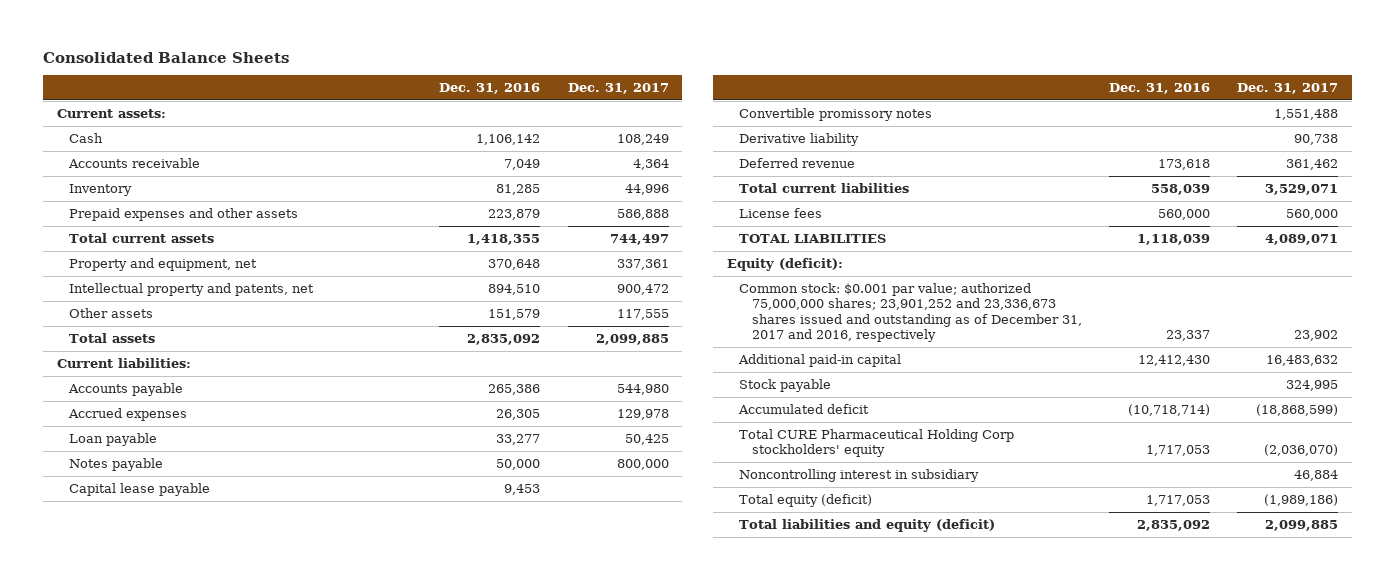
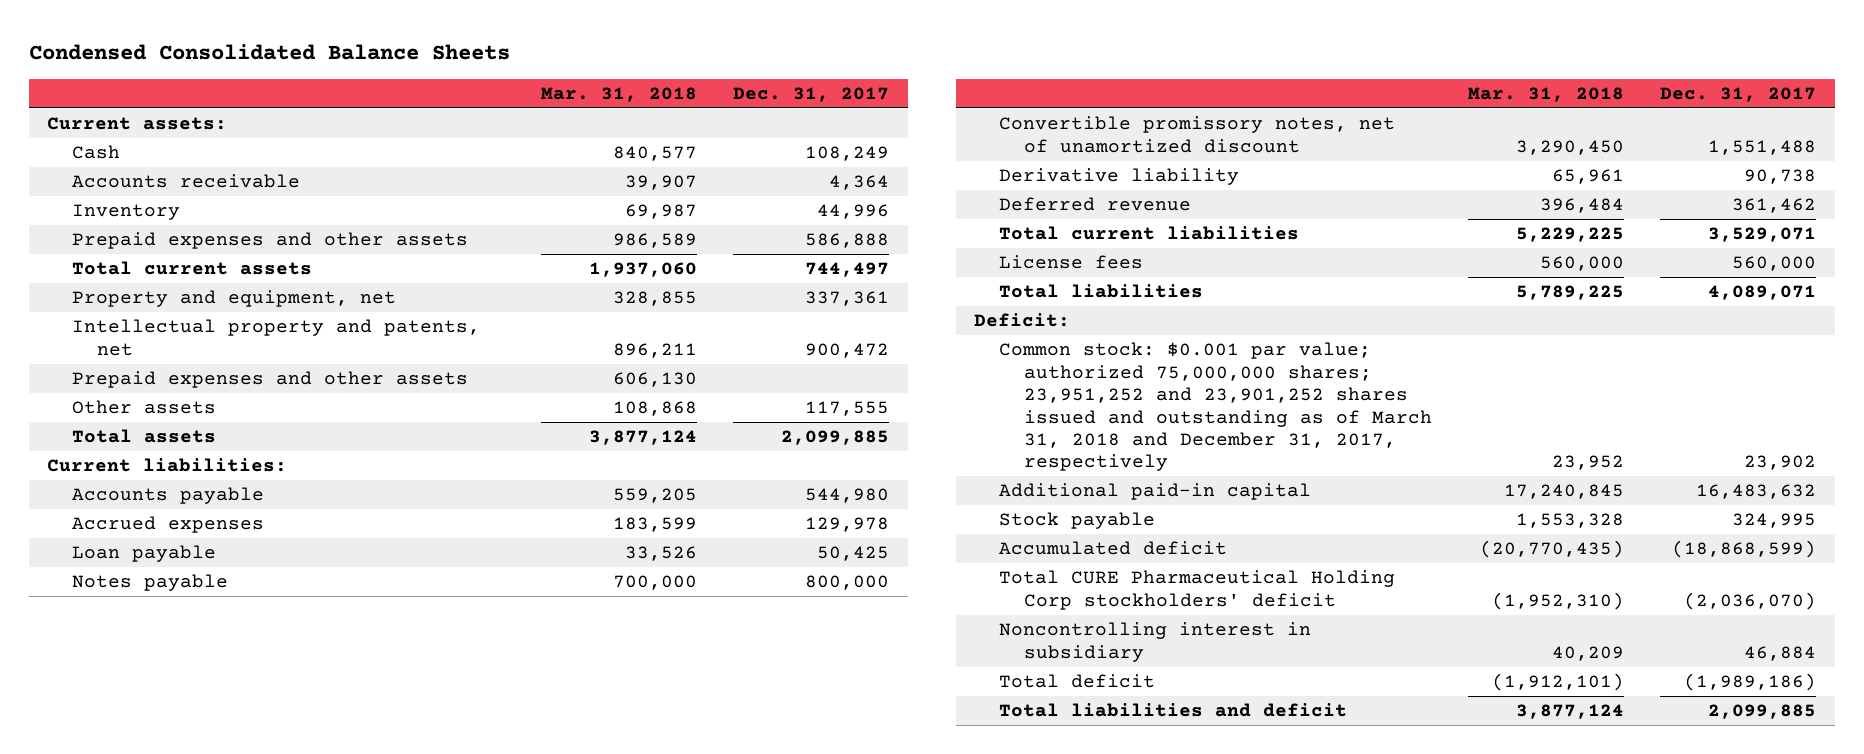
[43,51,290,63] Consolidated Balance Sheets -> [29,44,511,61] Condensed Consolidated Balance Sheets
[439,83,541,95] Dec. 31, 2016 -> none
none -> [541,87,698,103] Mar. 31, 2018
none -> [72,371,469,389] Prepaid expenses and other assets
[69,482,211,496] Capital lease payable -> none
[739,107,933,121] Convertible promissory notes -> [999,116,1396,153] Convertible promissory notes, net of unamortized discount
[739,233,887,243] TOTAL LIABILITIES -> [999,284,1204,299] Total liabilities
[726,257,843,271] Equity (deficit): -> [974,313,1071,328] Deficit:
[739,282,1082,343] Common stock: $0.001 par value; authorized 75,000,000 shares; 23,901,252 and 23,336,673 shares issued and outstanding as of December 31, 2017 and 2016, respectively -> [999,342,1433,472] Common stock: $0.001 par value; authorized 75,000,000 shares; 23,951,252 and 23,901,252 shares issued and outstanding as of March 31, 2018 and December 31, 2017, respectively
[739,428,1015,458] Total CURE Pharmaceutical Holding Corp stockholders' equity -> [999,570,1396,610] Total CURE Pharmaceutical Holding Corp stockholders' deficit
[739,493,873,507] Total equity (deficit) -> [999,674,1156,689] Total deficit
[739,518,996,532] Total liabilities and equity (deficit) -> [999,703,1348,718] Total liabilities and deficit

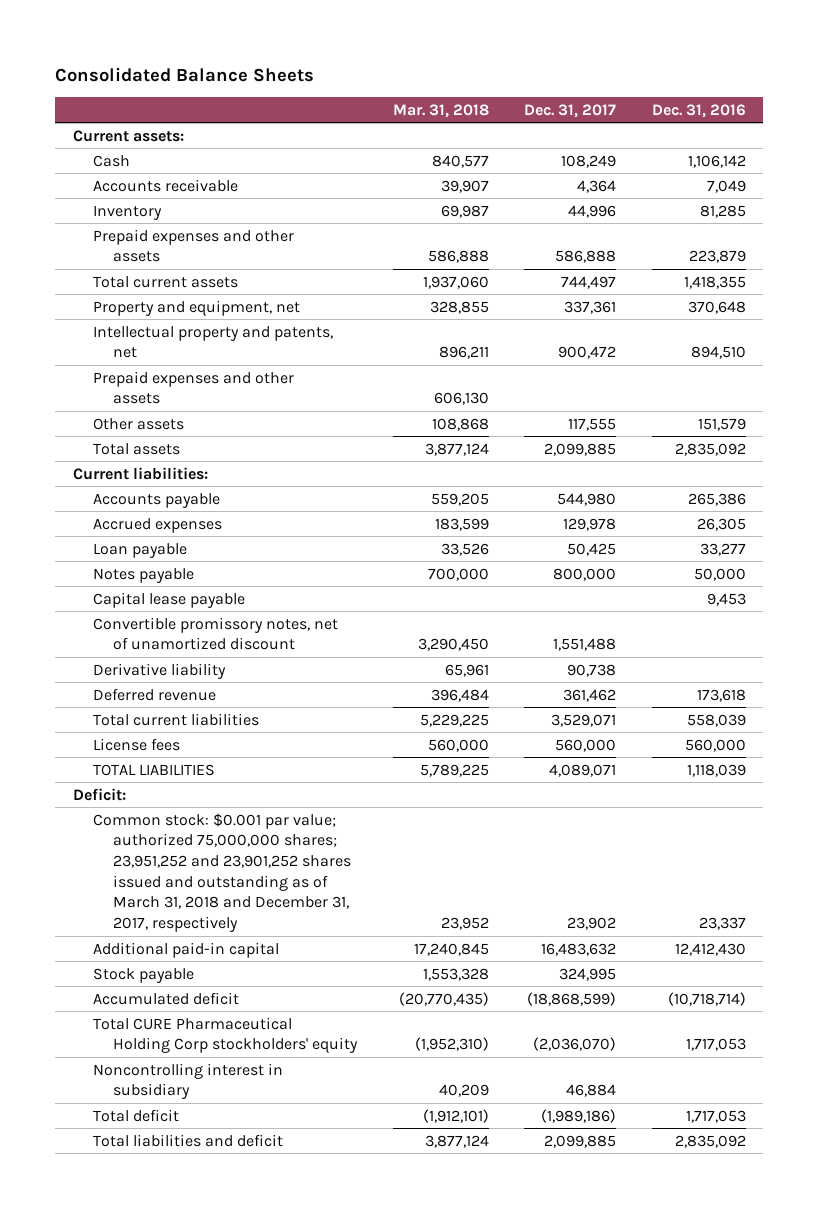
[29,44,511,61] Condensed Consolidated Balance Sheets -> [55,66,315,82] Consolidated Balance Sheets
none -> [651,103,746,118] Dec. 31, 2016
[613,233,698,249] 986,589 -> [427,250,489,264] 586,888
none -> [93,591,246,608] Capital lease payable
[999,284,1204,299] Total liabilities -> [93,763,216,776] TOTAL LIABILITIES
[999,570,1396,610] Total CURE Pharmaceutical Holding Corp stockholders' deficit -> [93,1016,359,1054] Total CURE Pharmaceutical Holding Corp stockholders' equity

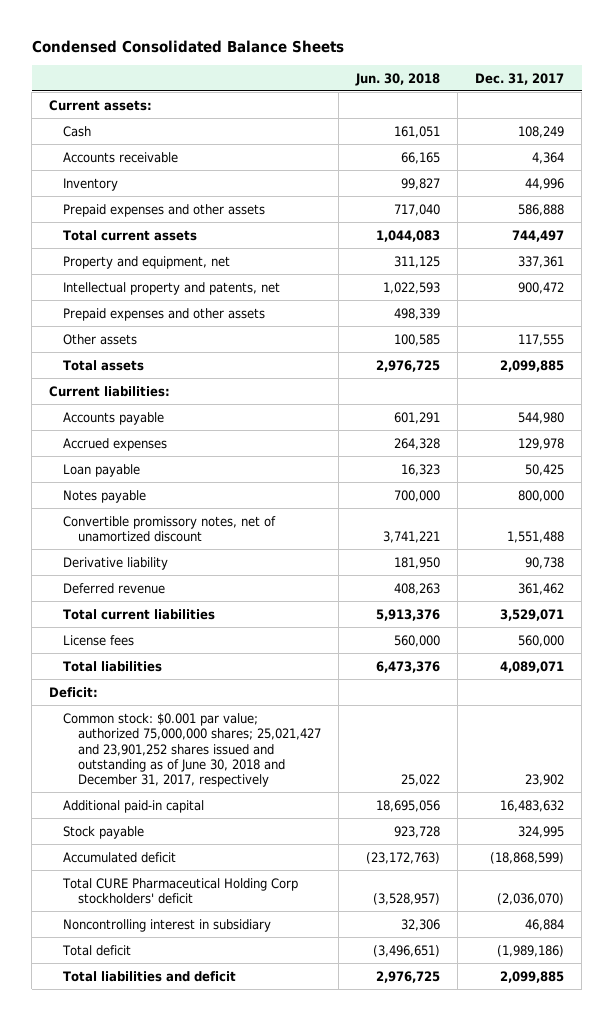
[55,66,315,82] Consolidated Balance Sheets -> [31,39,344,53] Condensed Consolidated Balance Sheets
[392,103,489,118] Mar. 31, 2018 -> none
[651,103,746,118] Dec. 31, 2016 -> none
none -> [354,72,440,86] Jun. 30, 2018
[93,591,246,608] Capital lease payable -> none
[93,763,216,776] TOTAL LIABILITIES -> [63,660,163,672] Total liabilities
[93,812,352,933] Common stock: $0.001 par value; authorized 75,000,000 shares; 23,951,252 and 23,901,252 shares issued and outstanding as of March 31, 2018 and December 31, 2017, respectively -> [63,712,321,788] Common stock: $0.001 par value; authorized 75,000,000 shares; 25,021,427 and 23,901,252 shares issued and outstanding as of June 30, 2018 and December 31, 2017, respectively
[93,1016,359,1054] Total CURE Pharmaceutical Holding Corp stockholders' equity -> [62,877,299,905] Total CURE Pharmaceutical Holding Corp stockholders' deficit

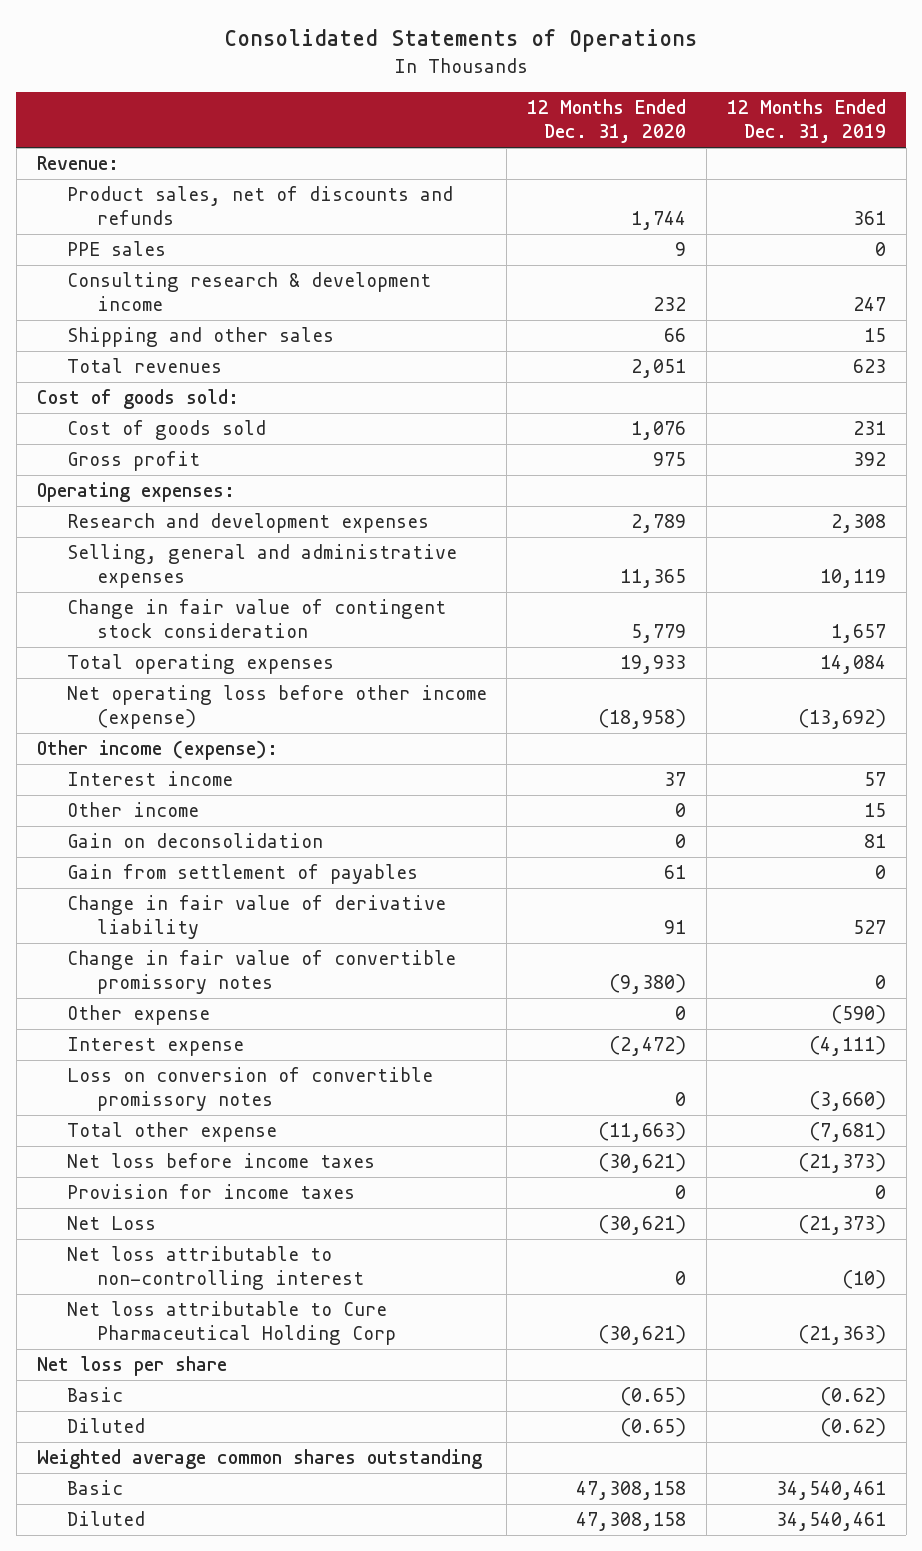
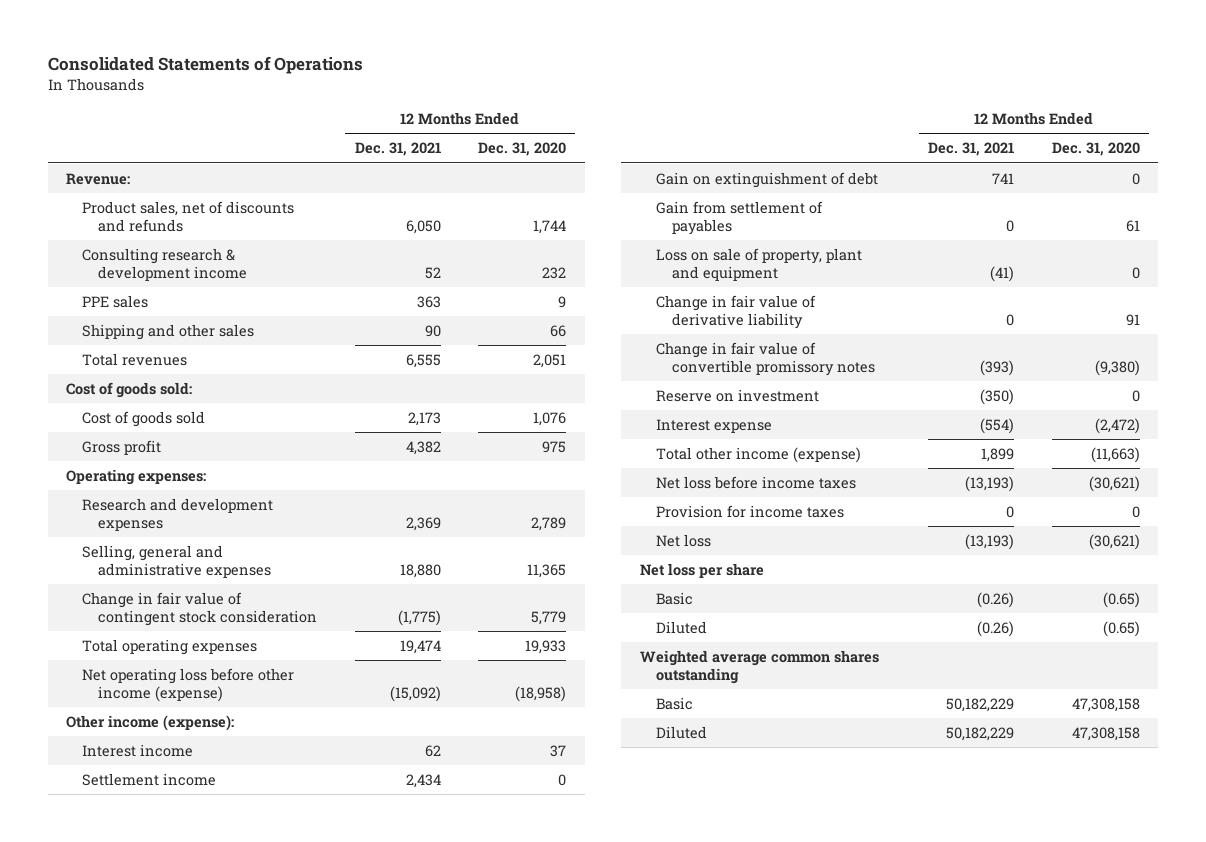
[726,99,886,144] 12 Months Ended Dec. 31, 2019 -> none
none -> [354,142,441,157] Dec. 31, 2021
[66,241,166,257] PPE sales -> [82,294,149,308] PPE sales
[66,802,199,818] Other income -> none
[66,833,323,849] Gain on deconsolidation -> none
none -> [82,772,217,786] Settlement income
none -> [655,171,878,188] Gain on extinguishment of debt
none -> [655,247,862,281] Loss on sale of property, plant and equipment
[66,1005,210,1026] Other expense -> none
none -> [655,388,819,402] Reserve on investment
[66,1067,433,1112] Loss on conversion of convertible promissory notes -> none
[66,1122,277,1143] Total other expense -> [655,446,861,463] Total other income (expense)
[66,1246,364,1291] Net loss attributable to non-controlling interest -> none
[66,1301,396,1346] Net loss attributable to Cure Pharmaceutical Holding Corp -> none
[66,1216,156,1231] Net Loss -> [655,533,711,547] Net loss

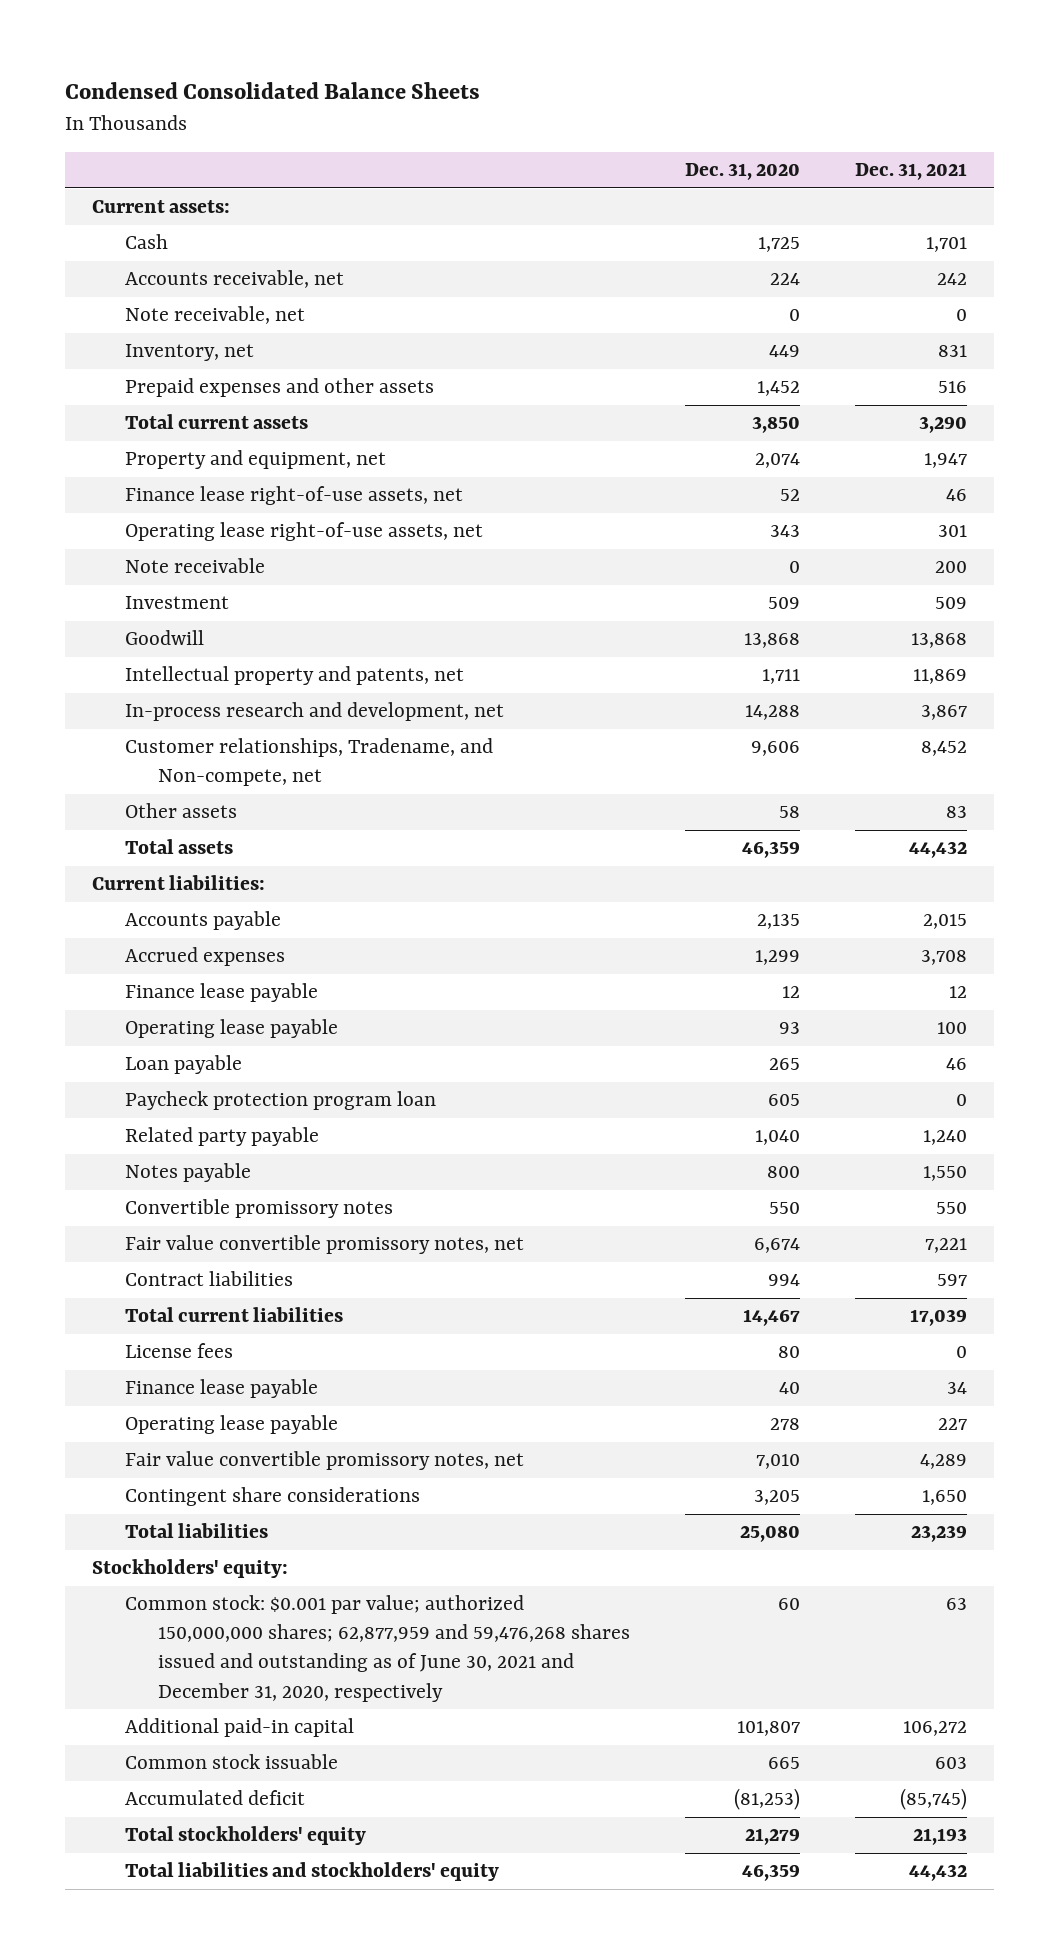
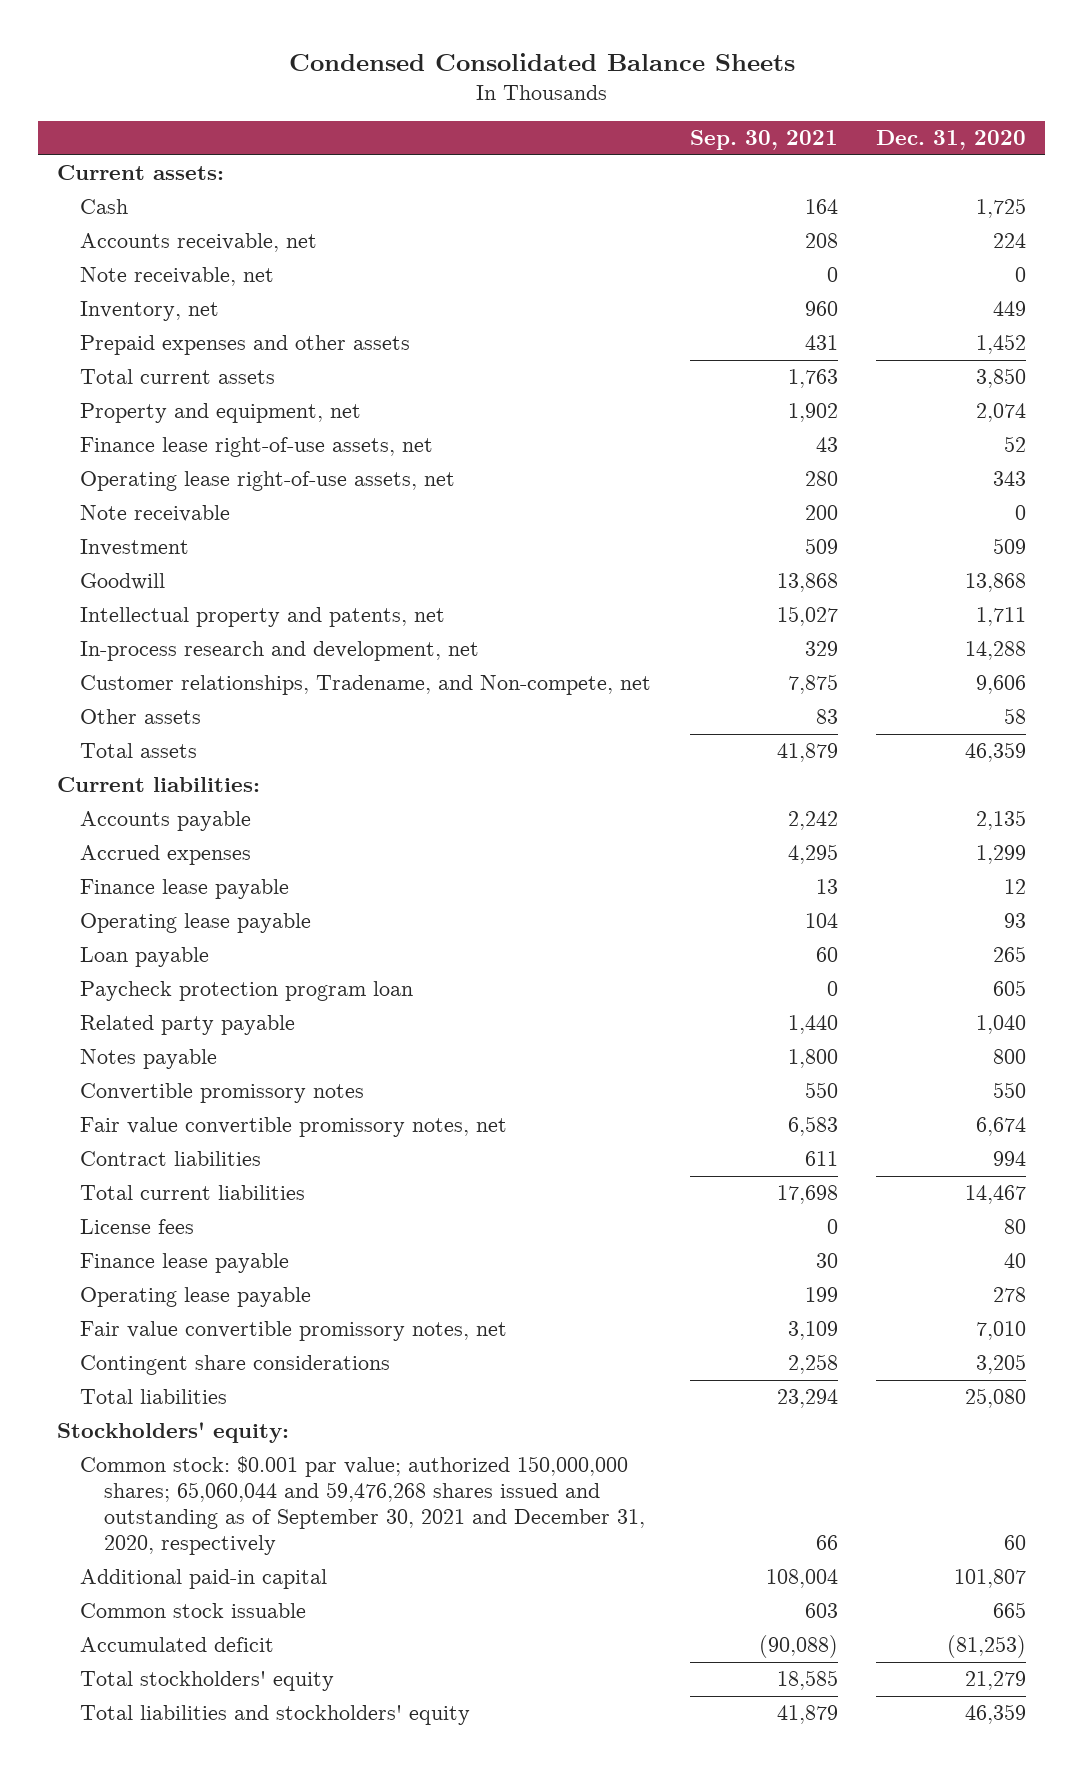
[855,163,968,181] Dec. 31, 2021 -> none
none -> [689,130,838,151] Sep. 30, 2021
[125,1595,631,1702] Common stock: $0.001 par value; authorized 150,000,000 shares; 62,877,959 and 59,476,268 shares issued and outstanding as of June 30, 2021 and December 31, 2020, respectively -> [80,1456,645,1555] Common stock: $0.001 par value; authorized 150,000,000 shares; 65,060,044 and 59,476,268 shares issued and outstanding as of September 30, 2021 and December 31, 2020, respectively

